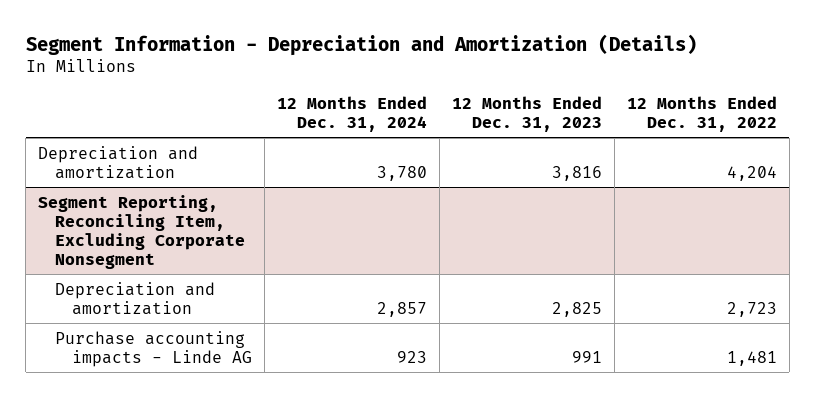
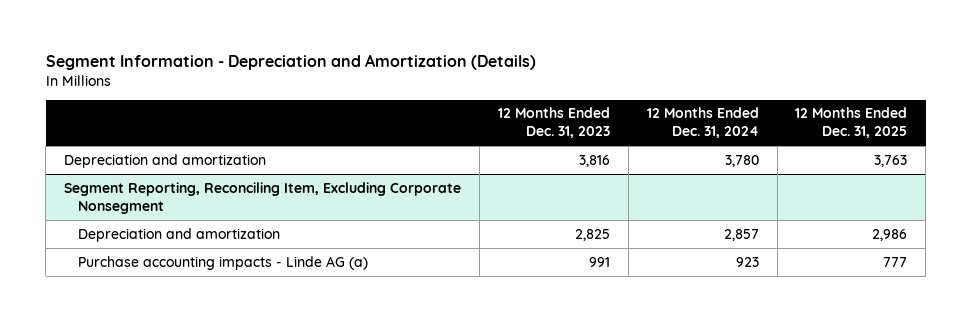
[626,95,777,132] 12 Months Ended Dec. 31, 2022 -> none
none -> [795,107,908,139] 12 Months Ended Dec. 31, 2025
[55,330,253,367] Purchase accounting impacts - Linde AG -> [78,255,369,270] Purchase accounting impacts - Linde AG (a)

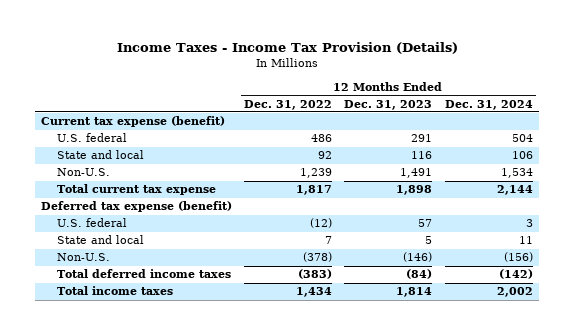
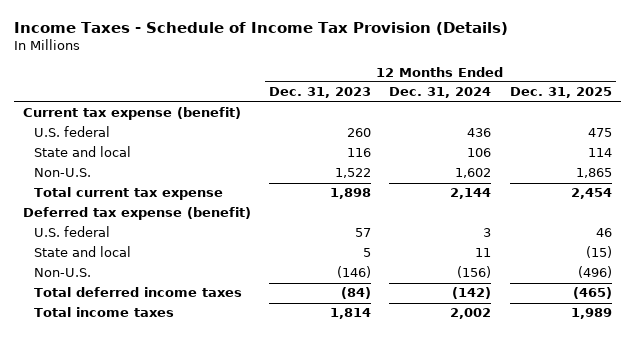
[116,42,458,55] Income Taxes - Income Tax Provision (Details) -> [13,22,508,36] Income Taxes - Schedule of Income Tax Provision (Details)
[244,99,333,110] Dec. 31, 2022 -> none
none -> [509,87,612,99] Dec. 31, 2025
[411,134,433,143] 291 -> [347,128,372,138] 260
[511,134,533,143] 504 -> [467,128,492,138] 436
[400,168,433,179] 1,491 -> [335,168,372,179] 1,522
[500,168,533,179] 1,534 -> [455,168,492,179] 1,602

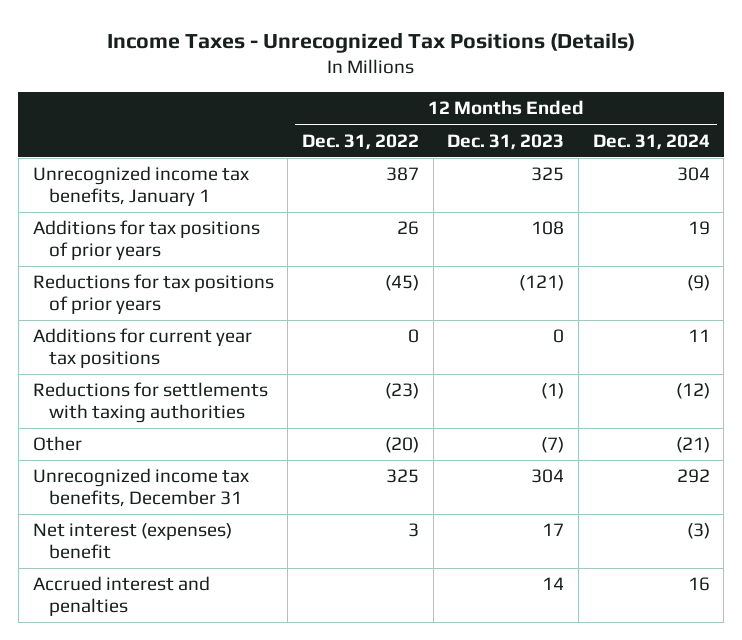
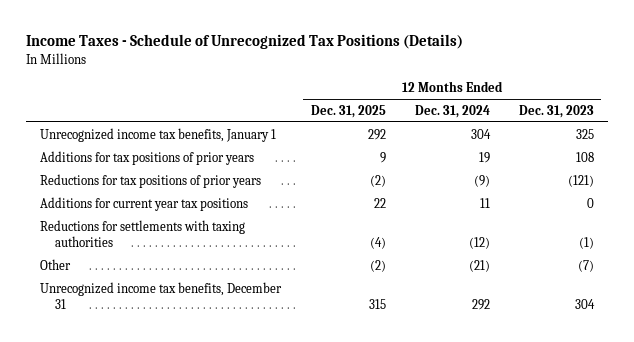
[107,31,636,53] Income Taxes - Unrecognized Tax Positions (Details) -> [25,34,463,50] Income Taxes - Schedule of Unrecognized Tax Positions (Details)
[301,133,419,150] Dec. 31, 2022 -> none
none -> [310,105,386,119] Dec. 31, 2025
[32,523,232,560] Net interest (expenses) benefit -> none
[32,576,210,617] Accrued interest and penalties -> none

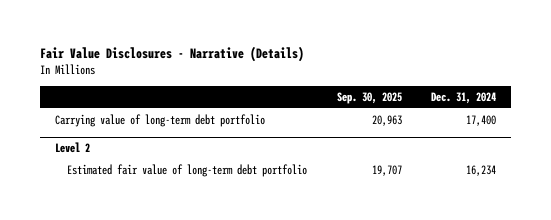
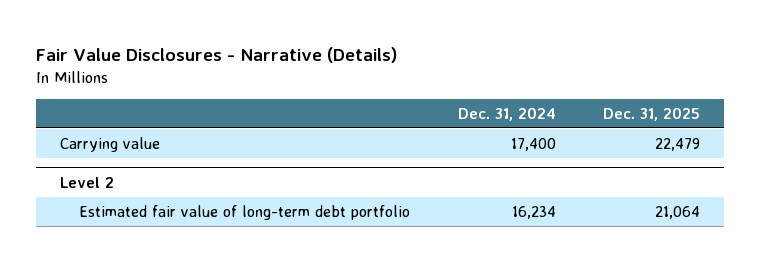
[336,92,402,105] Sep. 30, 2025 -> none
none -> [603,106,701,121] Dec. 31, 2025
[54,113,265,127] Carrying value of long-term debt portfolio -> [60,136,161,152] Carrying value

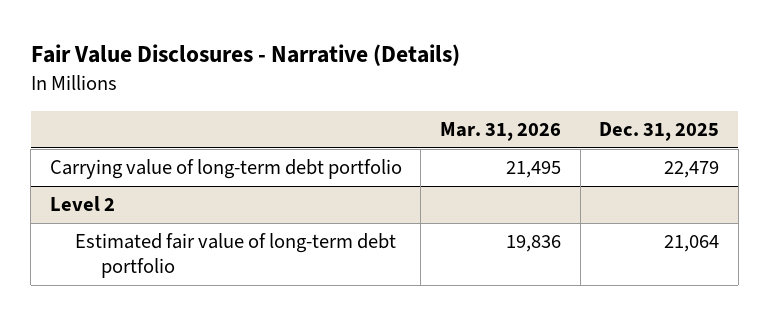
[457,106,556,121] Dec. 31, 2024 -> none
none -> [439,121,561,141] Mar. 31, 2026
[60,136,161,152] Carrying value -> [49,159,402,180] Carrying value of long-term debt portfolio

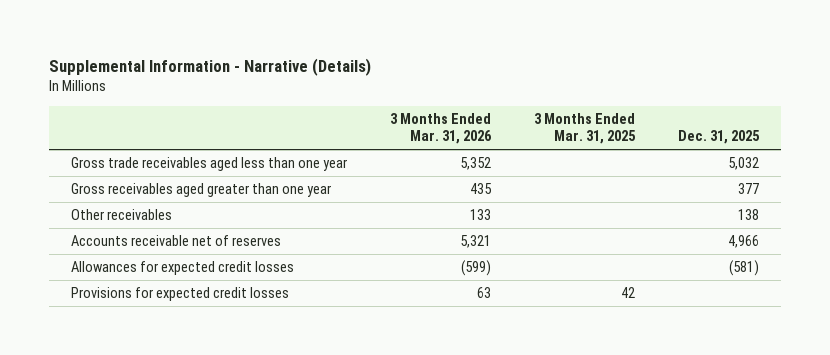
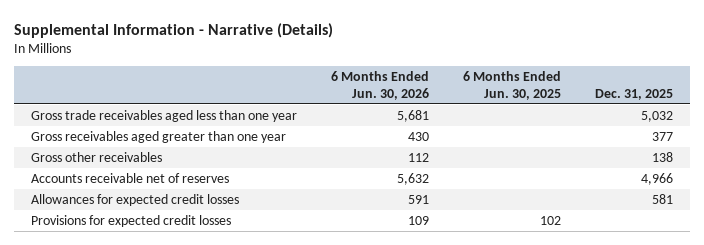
[389,112,492,145] 3 Months Ended Mar. 31, 2026 -> none
[534,112,637,145] 3 Months Ended Mar. 31, 2025 -> none
none -> [331,71,430,100] 6 Months Ended Jun. 30, 2026
none -> [462,71,561,100] 6 Months Ended Jun. 30, 2025
[70,209,172,221] Other receivables -> [31,151,163,162] Gross other receivables
[729,260,760,277] (581) -> [651,193,673,204] 581

